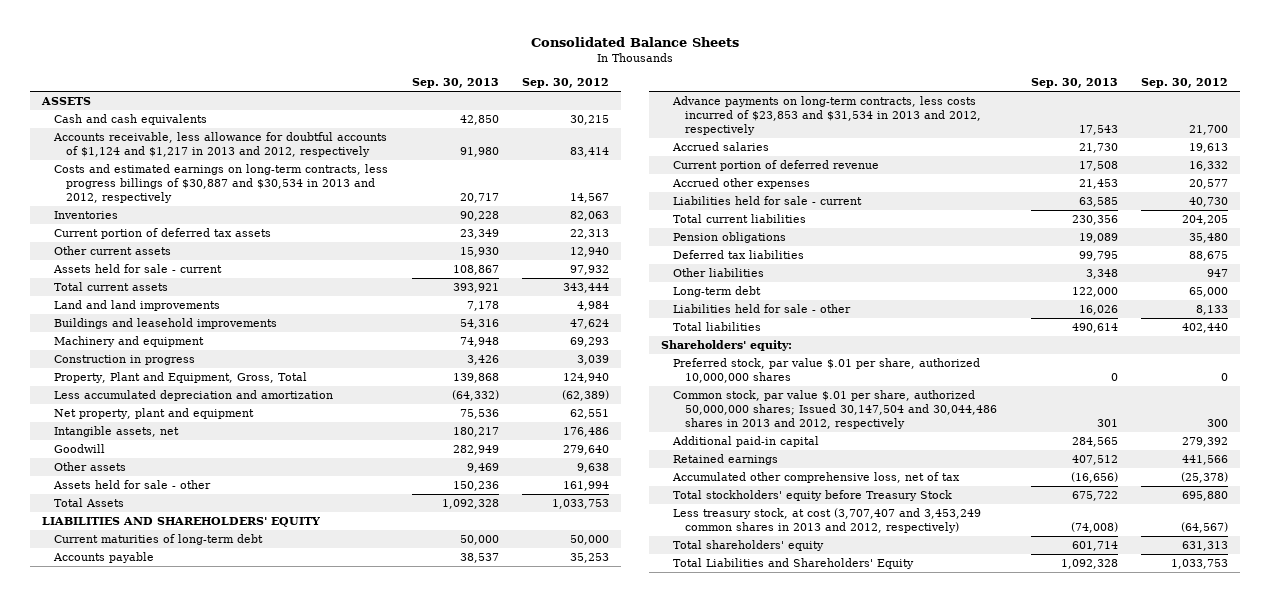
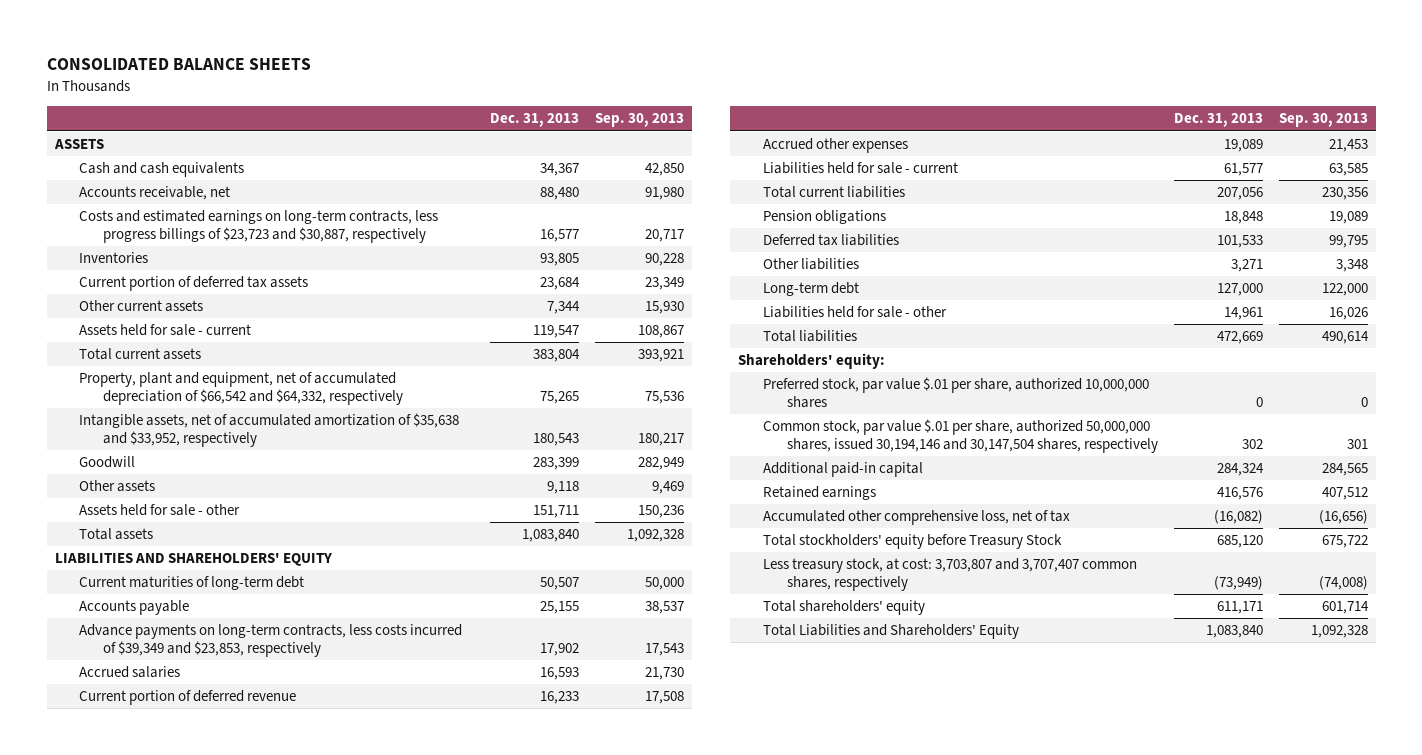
[530,37,739,48] Consolidated Balance Sheets -> [46,58,311,71] CONSOLIDATED BALANCE SHEETS
[522,78,610,89] Sep. 30, 2012 -> none
none -> [490,113,580,128] Dec. 31, 2013
[53,131,388,157] Accounts receivable, less allowance for doubtful accounts of $1,124 and $1,217 in 2013 and 2012, respectively -> [79,186,231,201] Accounts receivable, net
[54,163,389,204] Costs and estimated earnings on long-term contracts, less progress billings of $30,887 and $30,534 in 2013 and 2012, respectively -> [79,210,439,243] Costs and estimated earnings on long-term contracts, less progress billings of $23,723 and $30,887, respectively
[54,299,221,311] Land and land improvements -> none
[54,317,278,329] Buildings and leasehold improvements -> none
[54,335,205,347] Machinery and equipment -> none
[54,354,196,365] Construction in progress -> none
[54,371,308,383] Property, Plant and Equipment, Gross, Total -> none
[54,389,334,401] Less accumulated depreciation and amortization -> none
[54,407,255,419] Net property, plant and equipment -> [79,372,404,405] Property, plant and equipment, net of accumulated depreciation of $66,542 and $64,332, respectively
[54,425,180,437] Intangible assets, net -> [79,413,460,447] Intangible assets, net of accumulated amortization of $35,638 and $33,952, respectively
[54,497,125,507] Total Assets -> [79,528,154,541] Total assets
[671,95,982,136] Advance payments on long-term contracts, less costs incurred of $23,853 and $31,534 in 2013 and 2012, respectively -> [79,624,463,657] Advance payments on long-term contracts, less costs incurred of $39,349 and $23,853, respectively
[672,389,998,430] Common stock, par value $.01 per share, authorized 50,000,000 shares; Issued 30,147,504 and 30,044,486 shares in 2013 and 2012, respectively -> [762,419,1158,453] Common stock, par value $.01 per share, authorized 50,000,000 shares, issued 30,194,146 and 30,147,504 shares, respectively
[672,507,981,533] Less treasury stock, at cost (3,707,407 and 3,453,249 common shares in 2013 and 2012, respectively) -> [762,558,1137,591] Less treasury stock, at cost: 3,703,807 and 3,707,407 common shares, respectively

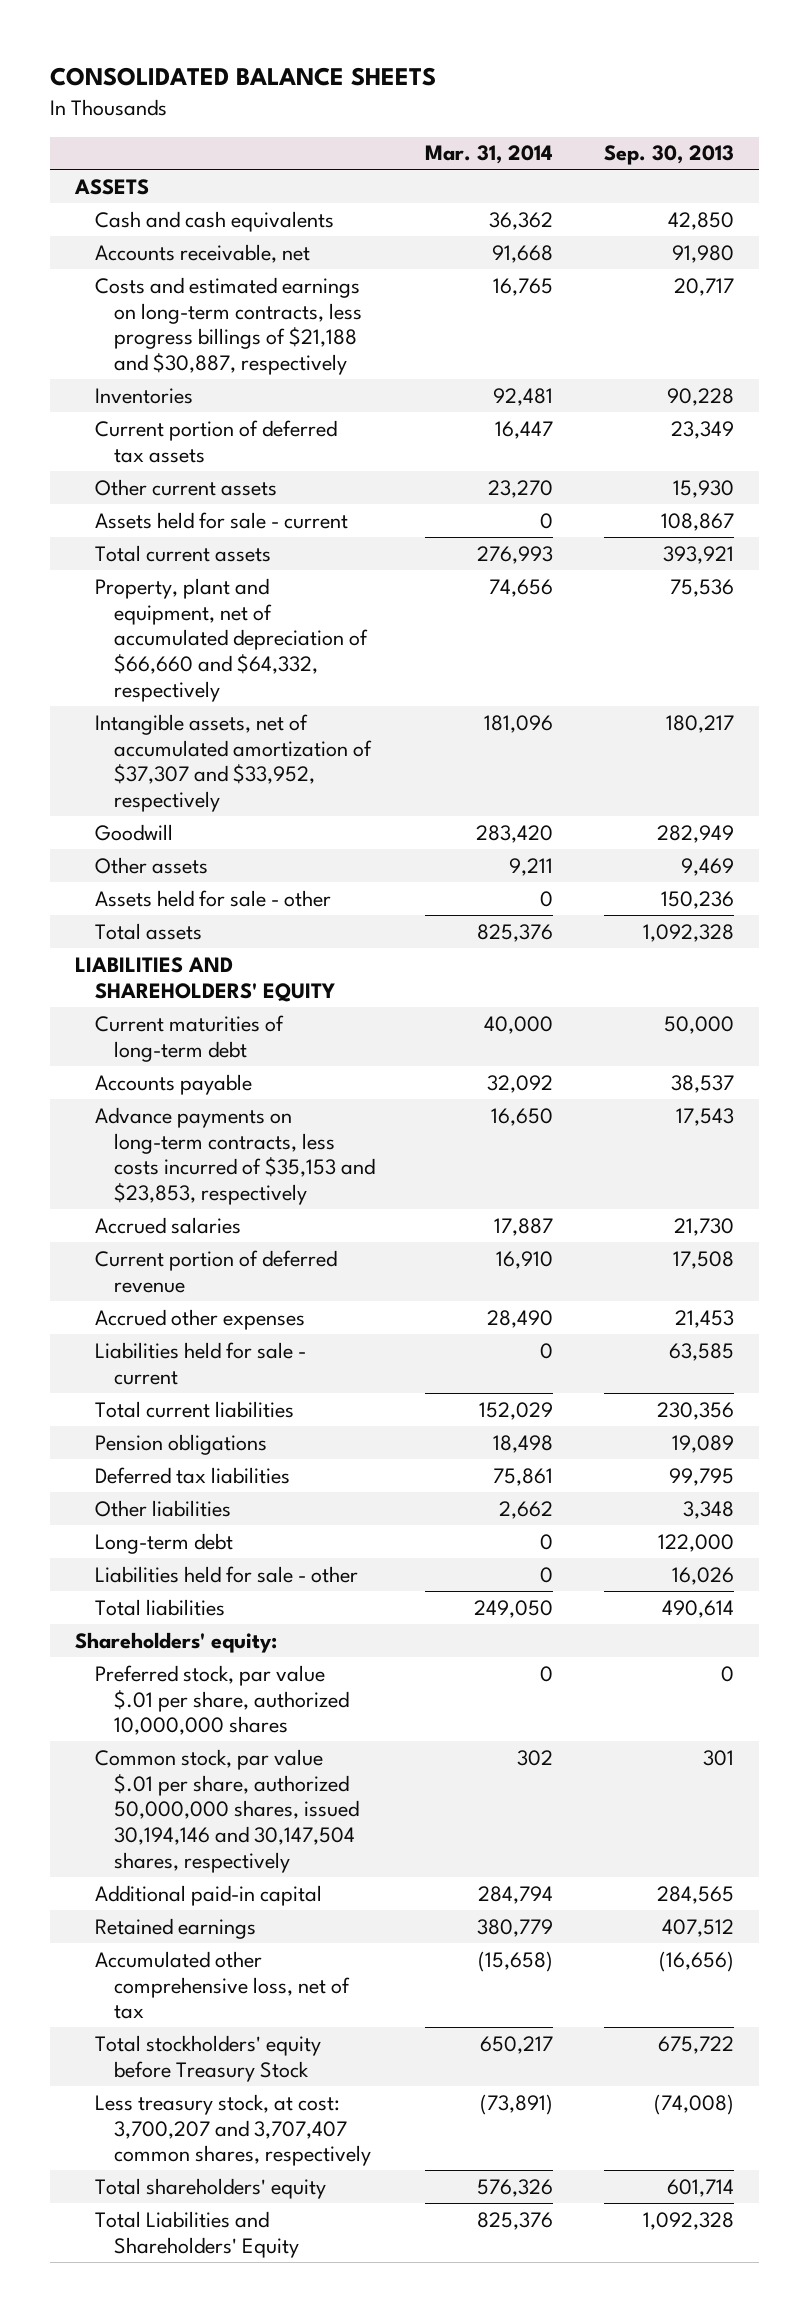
[490,113,580,128] Dec. 31, 2013 -> none
none -> [425,145,554,165] Mar. 31, 2014
[79,210,439,243] Costs and estimated earnings on long-term contracts, less progress billings of $23,723 and $30,887, respectively -> [94,276,363,376] Costs and estimated earnings on long-term contracts, less progress billings of $21,188 and $30,887, respectively
[79,372,404,405] Property, plant and equipment, net of accumulated depreciation of $66,542 and $64,332, respectively -> [94,577,369,703] Property, plant and equipment, net of accumulated depreciation of $66,660 and $64,332, respectively
[79,413,460,447] Intangible assets, net of accumulated amortization of $35,638 and $33,952, respectively -> [94,713,373,813] Intangible assets, net of accumulated amortization of $37,307 and $33,952, respectively
[79,624,463,657] Advance payments on long-term contracts, less costs incurred of $39,349 and $23,853, respectively -> [94,1106,376,1206] Advance payments on long-term contracts, less costs incurred of $35,153 and $23,853, respectively
[762,558,1137,591] Less treasury stock, at cost: 3,703,807 and 3,707,407 common shares, respectively -> [94,2093,372,2167] Less treasury stock, at cost: 3,700,207 and 3,707,407 common shares, respectively

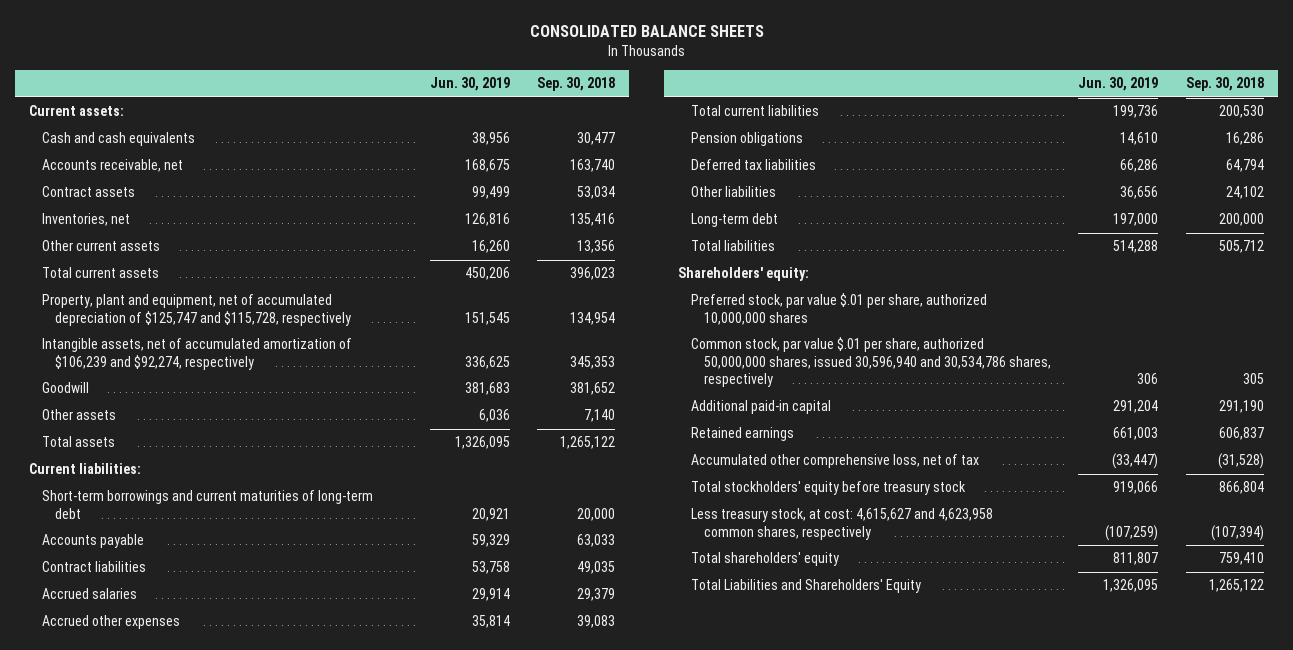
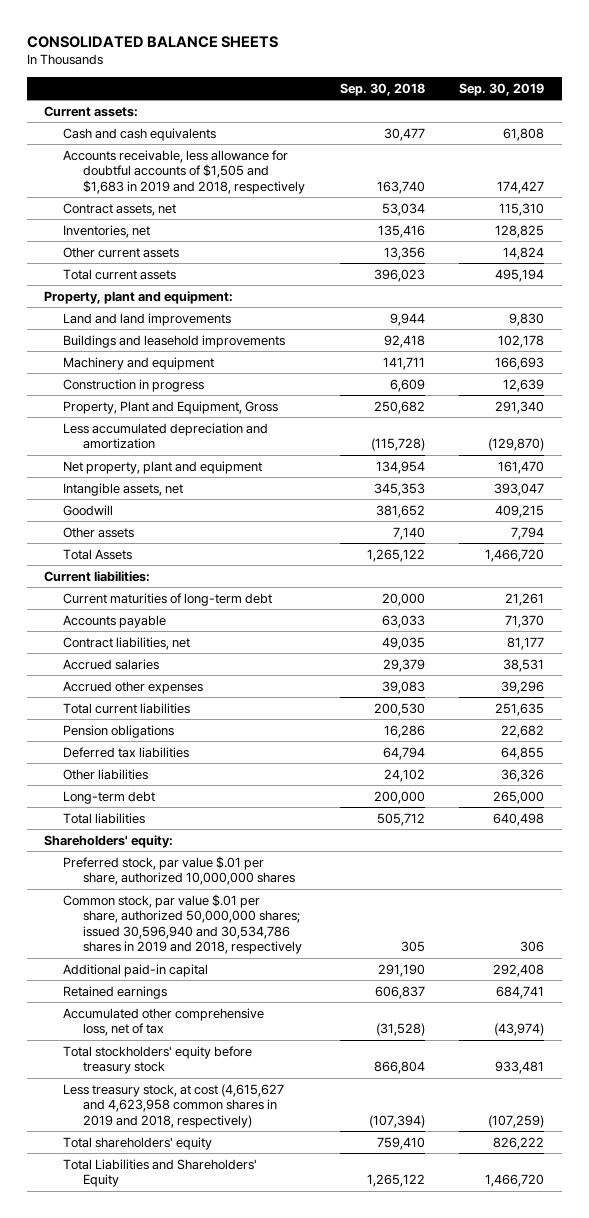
[429,77,510,92] Jun. 30, 2019 -> none
none -> [459,82,545,96] Sep. 30, 2019
[42,159,184,173] Accounts receivable, net -> [63,149,305,194] Accounts receivable, less allowance for doubtful accounts of $1,505 and $1,683 in 2019 and 2018, respectively
[42,186,136,198] Contract assets -> [63,202,177,216] Contract assets, net
none -> [44,290,234,304] Property, plant and equipment:
none -> [63,312,232,326] Land and land improvements
none -> [63,334,286,348] Buildings and leasehold improvements
none -> [63,356,215,370] Machinery and equipment
none -> [63,378,205,392] Construction in progress
none -> [63,400,279,414] Property, Plant and Equipment, Gross
none -> [63,422,269,450] Less accumulated depreciation and amortization
[42,294,351,326] Property, plant and equipment, net of accumulated depreciation of $125,747 and $115,728, respectively -> [63,460,263,474] Net property, plant and equipment
[42,338,353,370] Intangible assets, net of accumulated amortization of $106,239 and $92,274, respectively -> [63,482,184,496] Intangible assets, net
[42,436,116,448] Total assets -> [63,548,133,560] Total Assets
[42,490,374,519] Short-term borrowings and current maturities of long-term debt -> [63,592,273,606] Current maturities of long-term debt
[42,561,147,573] Contract liabilities -> [63,636,191,650] Contract liabilities, net
[690,337,1051,388] Common stock, par value $.01 per share, authorized 50,000,000 shares, issued 30,596,940 and 30,534,786 shares, respectively -> [63,893,302,955] Common stock, par value $.01 per share, authorized 50,000,000 shares; issued 30,596,940 and 30,534,786 shares in 2019 and 2018, respectively
[690,508,993,540] Less treasury stock, at cost: 4,615,627 and 4,623,958 common shares, respectively -> [63,1083,285,1128] Less treasury stock, at cost (4,615,627 and 4,623,958 common shares in 2019 and 2018, respectively)

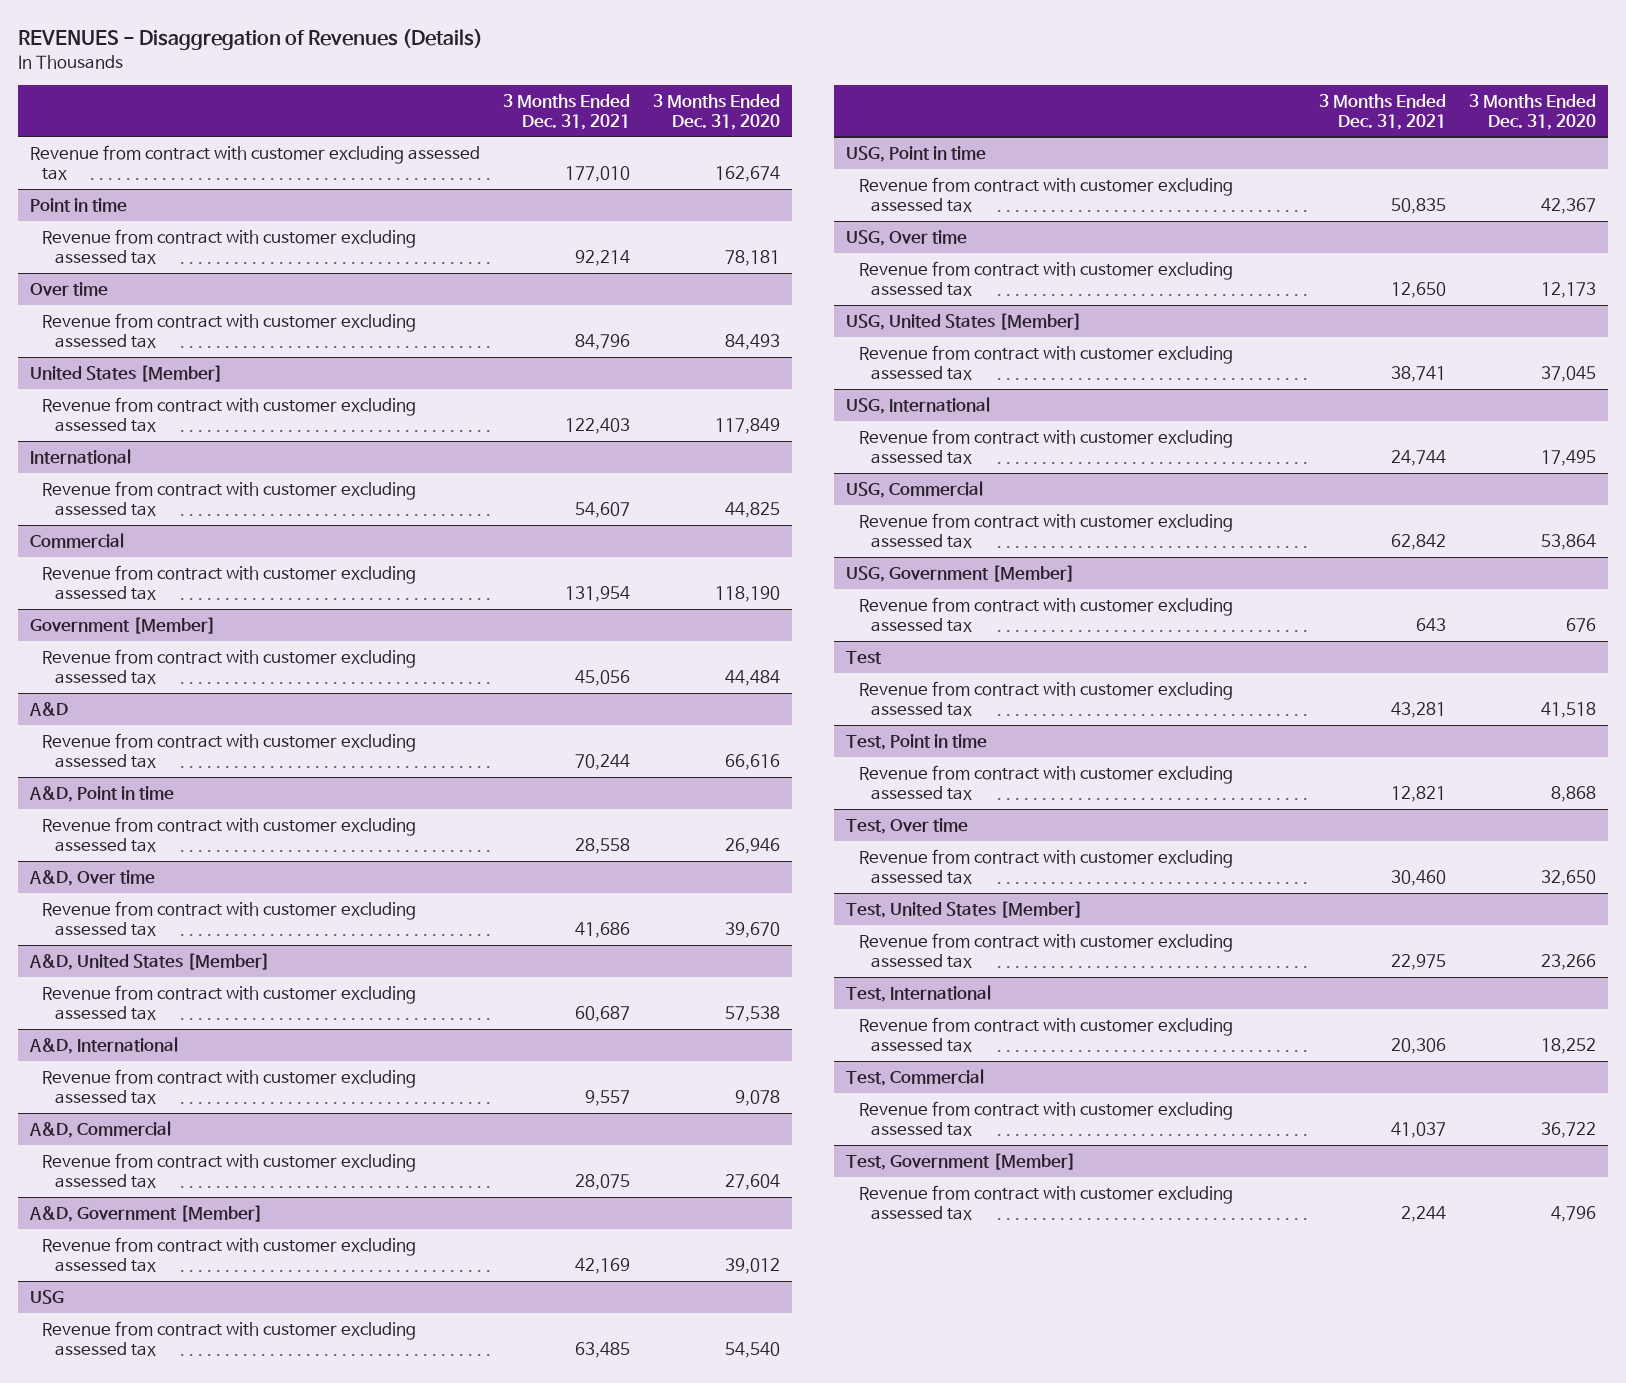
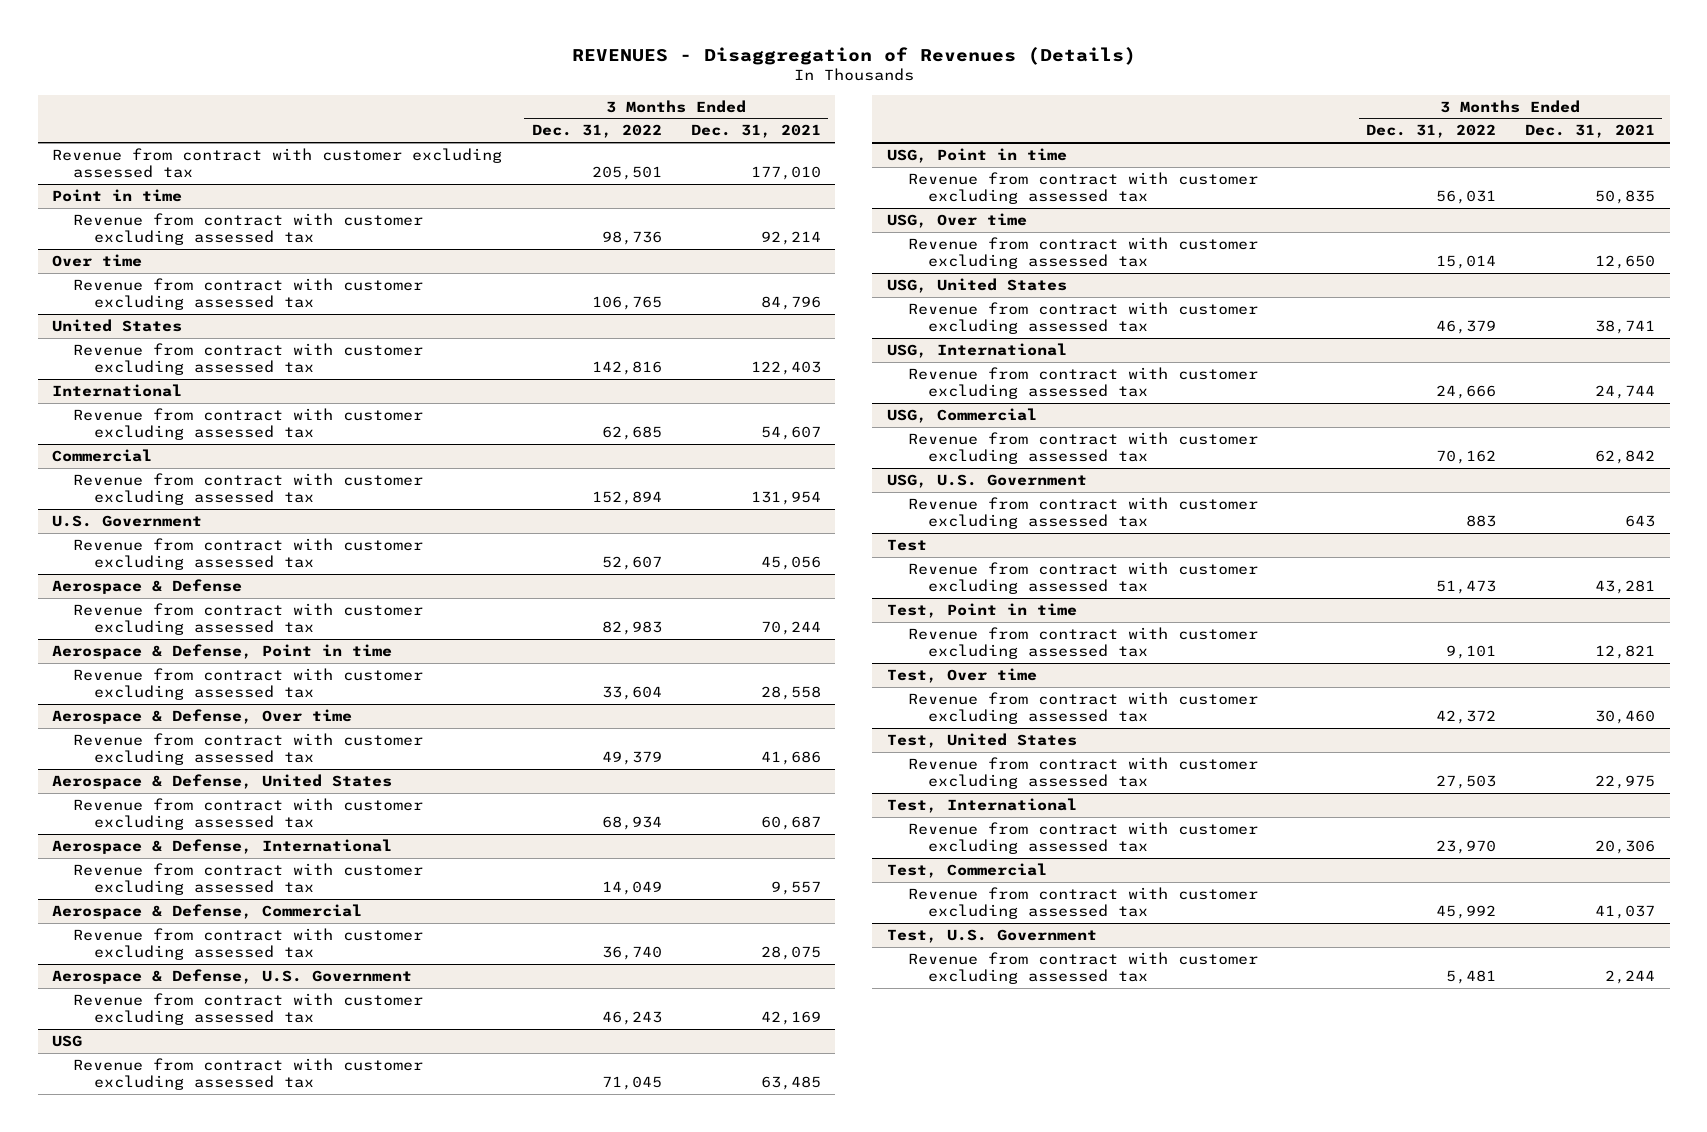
[653,93,781,130] 3 Months Ended Dec. 31, 2020 -> none
none -> [531,124,662,139] Dec. 31, 2022
[29,364,223,382] United States [Member] -> [52,318,183,332] United States
[29,616,216,634] Government [Member] -> [52,514,203,527] U.S. Government
[28,701,68,716] A&D -> [52,578,243,594] Aerospace & Defense
[28,785,174,802] A&D, Point in time -> none
none -> [52,643,393,659] Aerospace & Defense, Point in time
[28,869,155,886] A&D, Over time -> none
none -> [52,708,353,724] Aerospace & Defense, Over time
[28,952,270,970] A&D, United States [Member] -> none
none -> [52,773,393,789] Aerospace & Defense, United States
[28,1036,178,1054] A&D, International -> none
none -> [52,838,393,854] Aerospace & Defense, International
[28,1120,171,1138] A&D, Commercial -> none
none -> [52,903,363,919] Aerospace & Defense, Commercial
[28,1204,263,1222] A&D, Government [Member] -> none
none -> [52,968,413,984] Aerospace & Defense, U.S. Government
[846,312,1083,330] USG, United States [Member] -> [886,277,1067,293] USG, United States
[846,564,1076,582] USG, Government [Member] -> none
none -> [886,473,1087,488] USG, U.S. Government
[846,900,1084,918] Test, United States [Member] -> [886,732,1077,748] Test, United States
[846,1152,1077,1170] Test, Government [Member] -> none
none -> [886,928,1097,943] Test, U.S. Government

